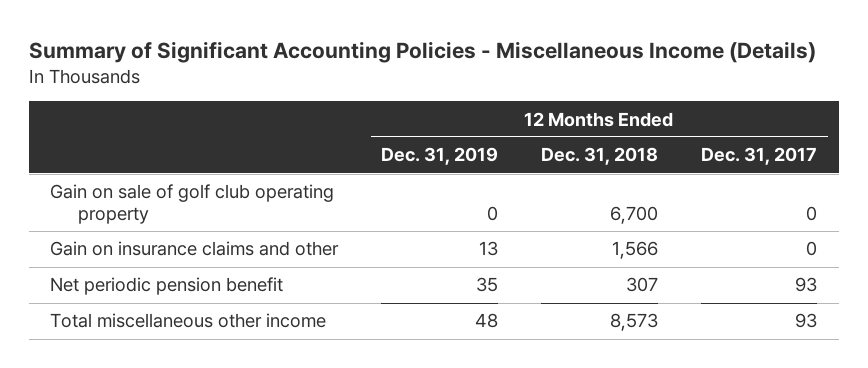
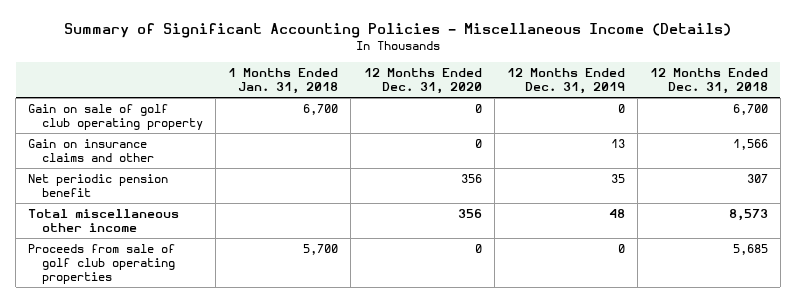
[701,147,818,166] Dec. 31, 2017 -> none
none -> [228,68,339,95] 1 Months Ended Jan. 31, 2018
none -> [363,68,482,95] 12 Months Ended Dec. 31, 2020
none -> [28,243,176,285] Proceeds from sale of golf club operating properties

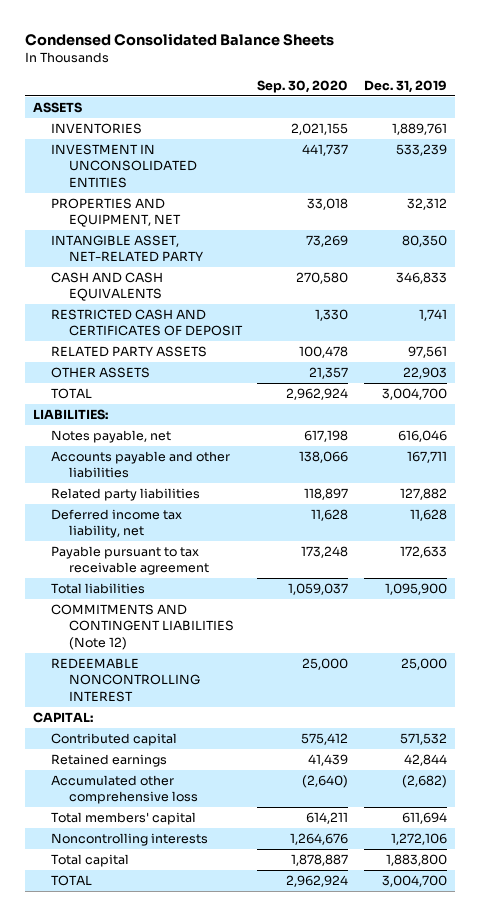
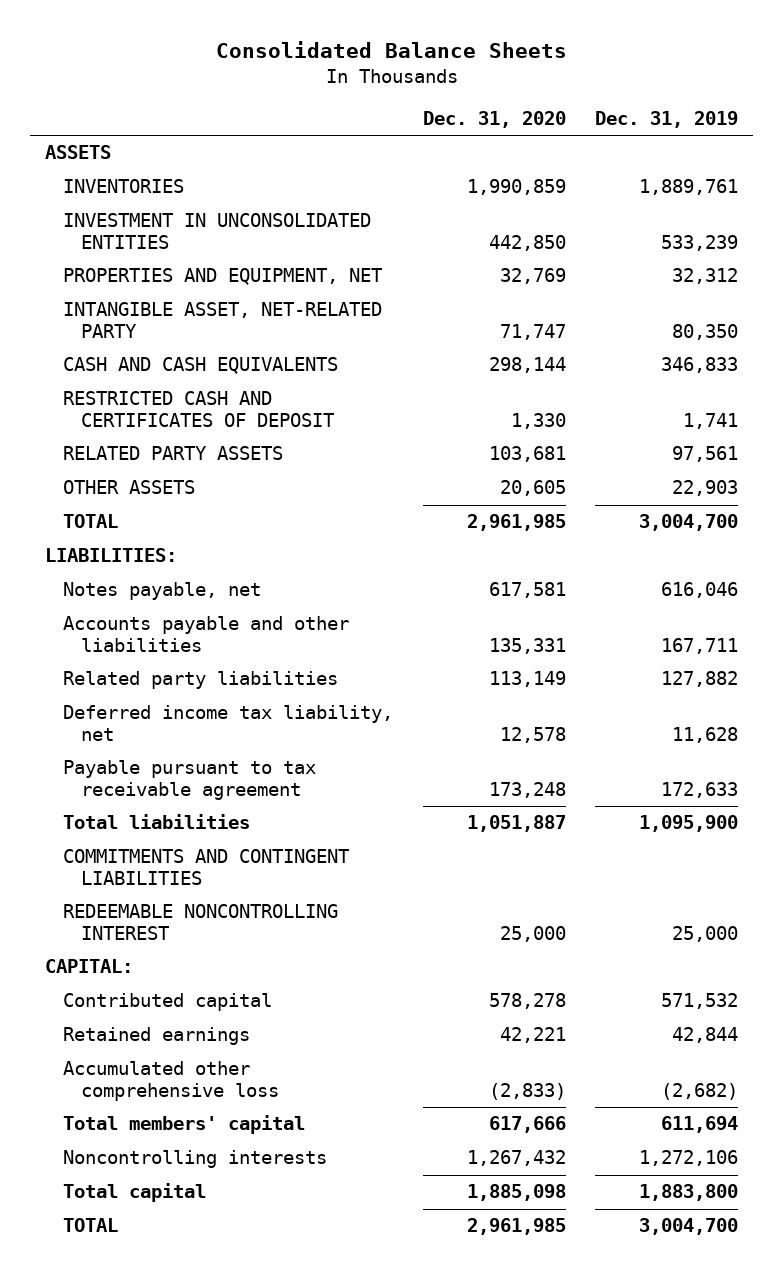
[25,32,335,46] Condensed Consolidated Balance Sheets -> [215,41,567,59] Consolidated Balance Sheets
[257,79,349,93] Sep. 30, 2020 -> none
none -> [422,110,566,128] Dec. 31, 2020
[50,604,234,650] COMMITMENTS AND CONTINGENT LIABILITIES (Note 12) -> [63,849,350,886] COMMITMENTS AND CONTINGENT LIABILITIES

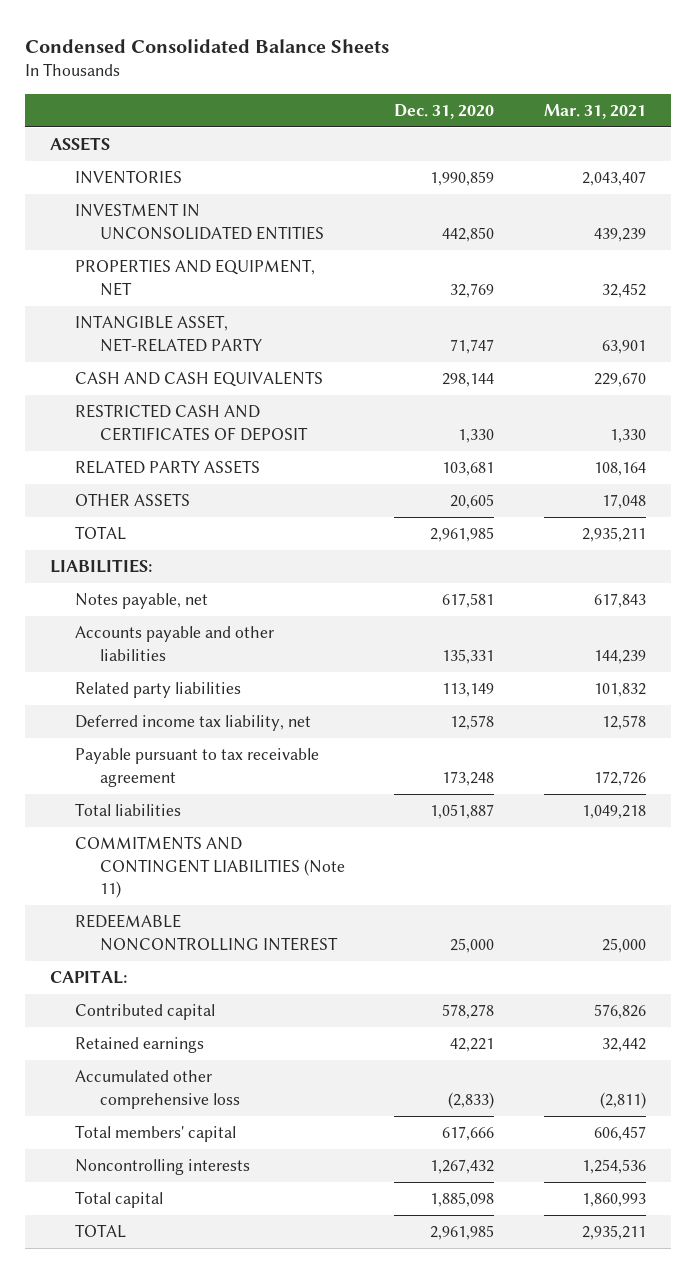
[215,41,567,59] Consolidated Balance Sheets -> [25,38,390,53] Condensed Consolidated Balance Sheets
[595,110,739,128] Dec. 31, 2019 -> none
none -> [543,104,646,120] Mar. 31, 2021
[63,849,350,886] COMMITMENTS AND CONTINGENT LIABILITIES -> [74,836,345,899] COMMITMENTS AND CONTINGENT LIABILITIES (Note 11)

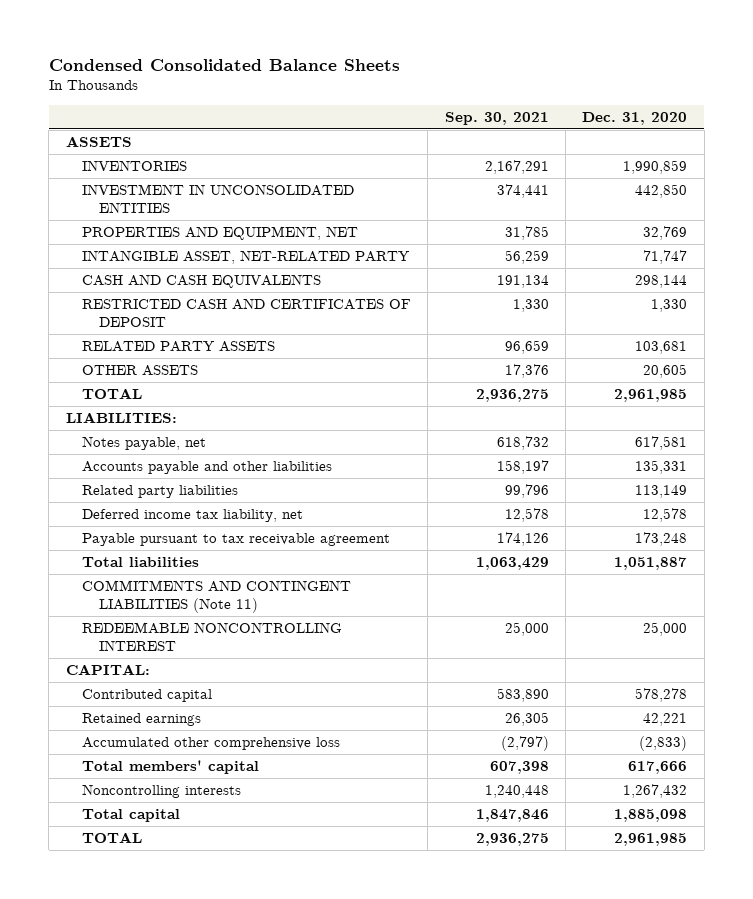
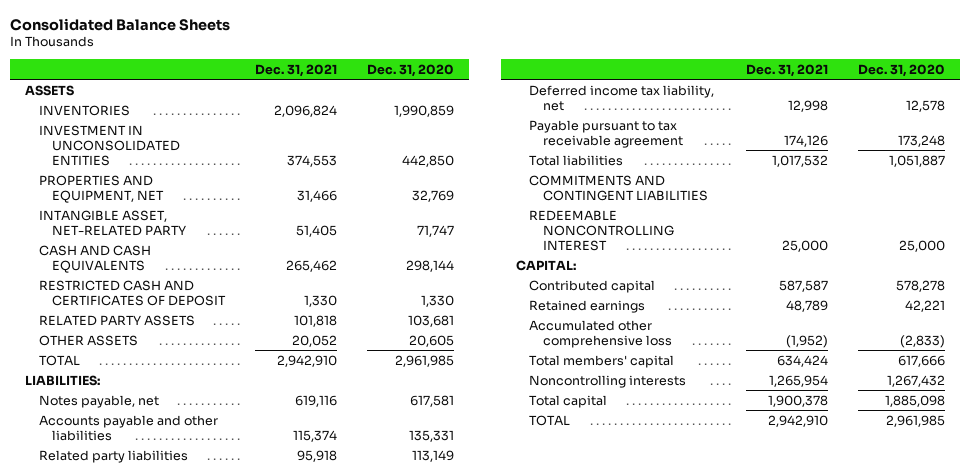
[48,59,400,72] Condensed Consolidated Balance Sheets -> [10,17,231,31] Consolidated Balance Sheets
[444,111,549,125] Sep. 30, 2021 -> none
none -> [255,63,338,77] Dec. 31, 2021
[82,579,352,614] COMMITMENTS AND CONTINGENT LIABILITIES (Note 11) -> [529,174,708,201] COMMITMENTS AND CONTINGENT LIABILITIES

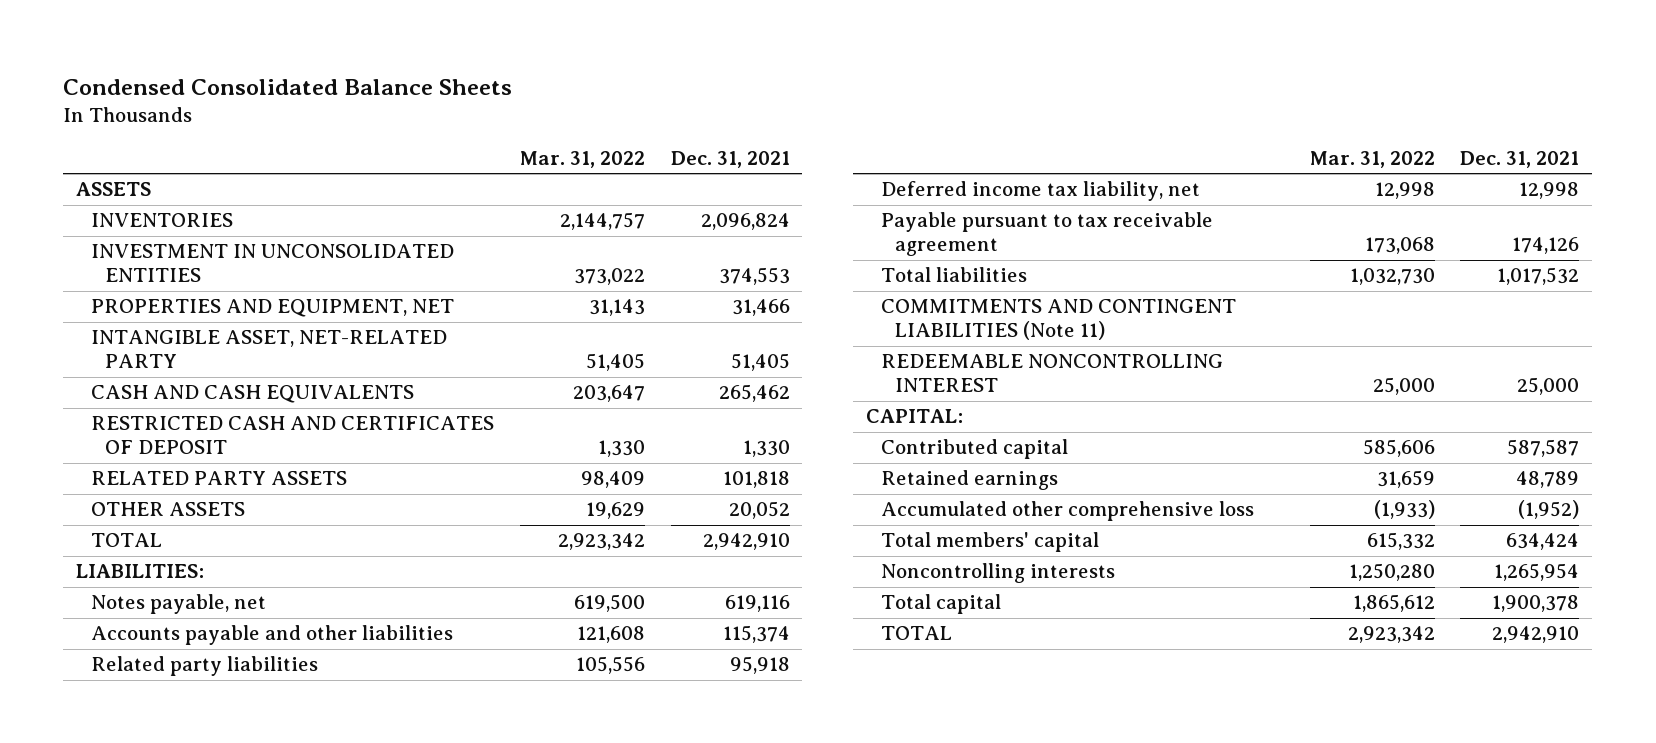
[10,17,231,31] Consolidated Balance Sheets -> [63,78,513,95] Condensed Consolidated Balance Sheets
[367,63,455,77] Dec. 31, 2020 -> none
none -> [519,150,645,168] Mar. 31, 2022
[529,174,708,201] COMMITMENTS AND CONTINGENT LIABILITIES -> [880,299,1236,341] COMMITMENTS AND CONTINGENT LIABILITIES (Note 11)

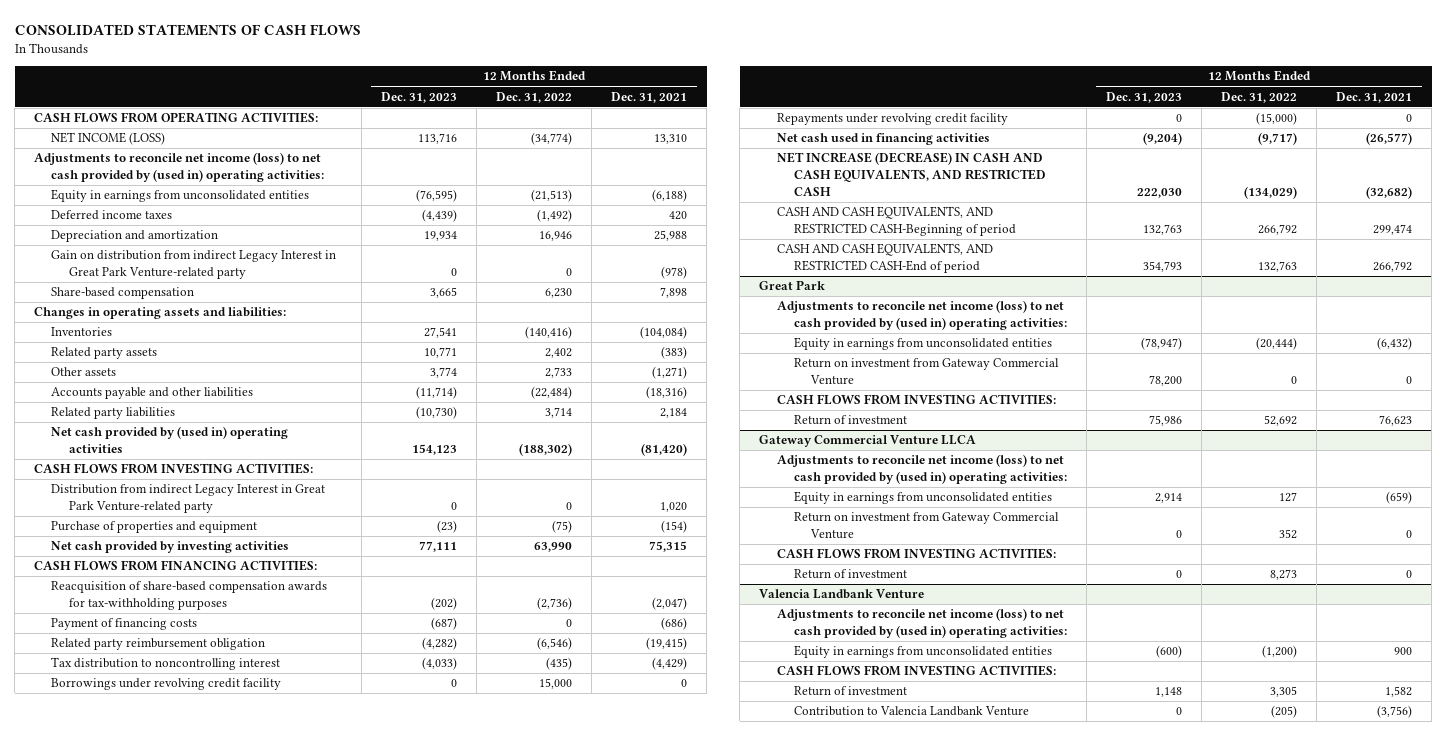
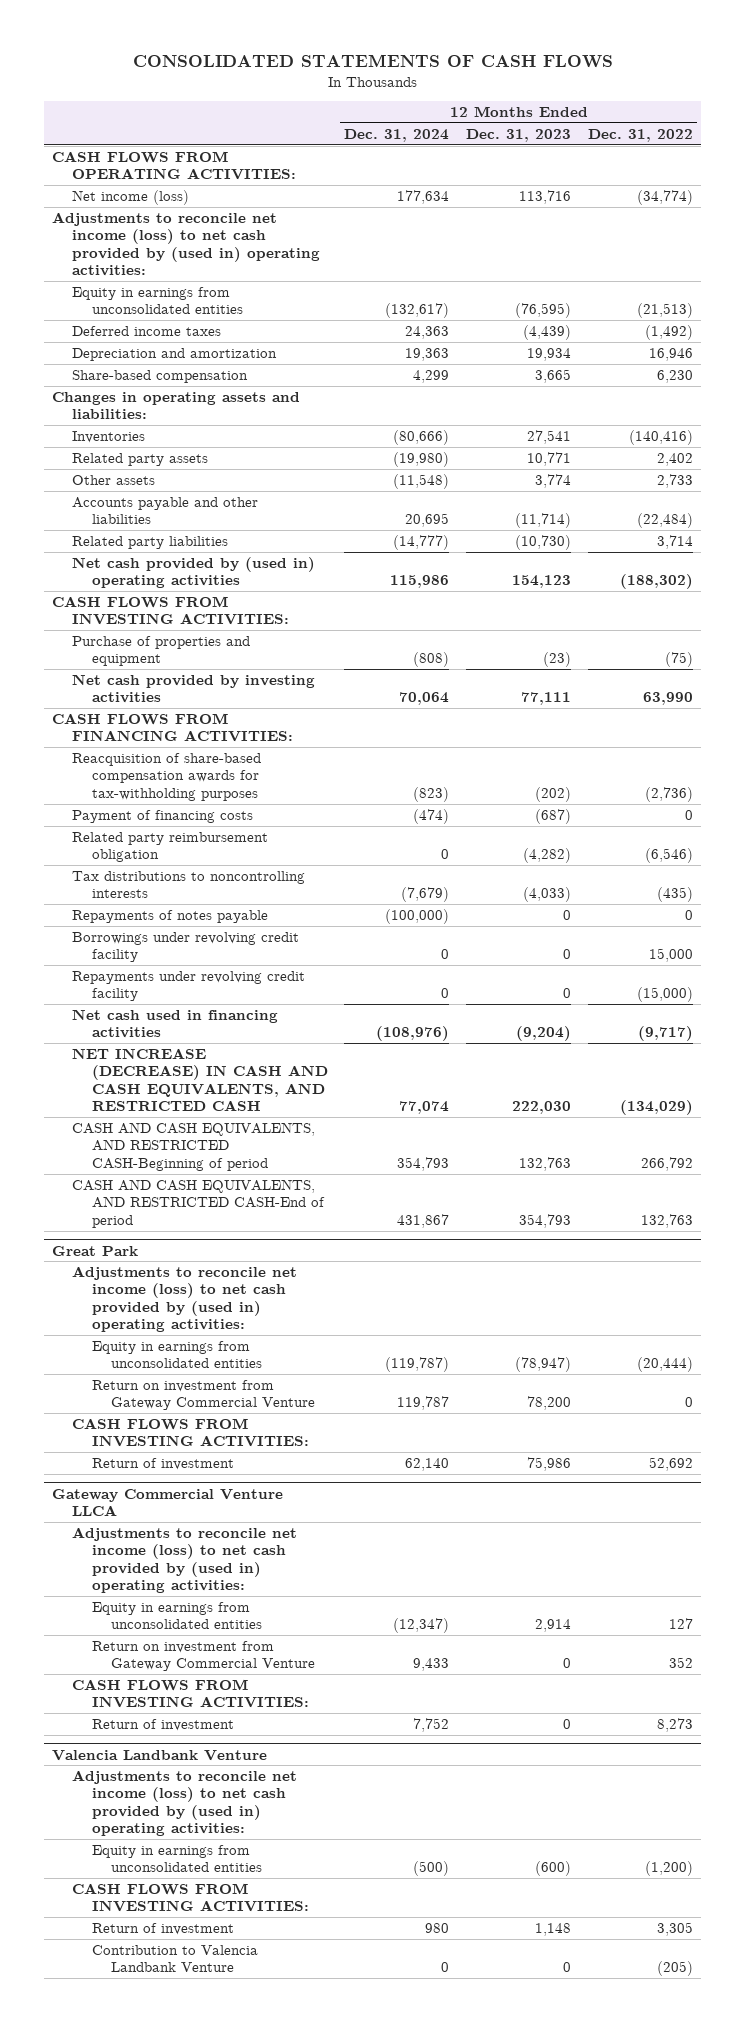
[611,91,688,103] Dec. 31, 2021 -> none
none -> [344,128,450,142] Dec. 31, 2024
[51,132,166,146] NET INCOME (LOSS) -> [72,189,190,205] Net income (loss)
[51,250,337,280] Gain on distribution from indirect Legacy Interest in Great Park Venture-related party -> none
[51,484,326,514] Distribution from indirect Legacy Interest in Great Park Venture-related party -> none
[51,657,281,671] Tax distribution to noncontrolling interest -> [72,870,306,899] Tax distributions to noncontrolling interests
none -> [72,909,269,923] Repayments of notes payable

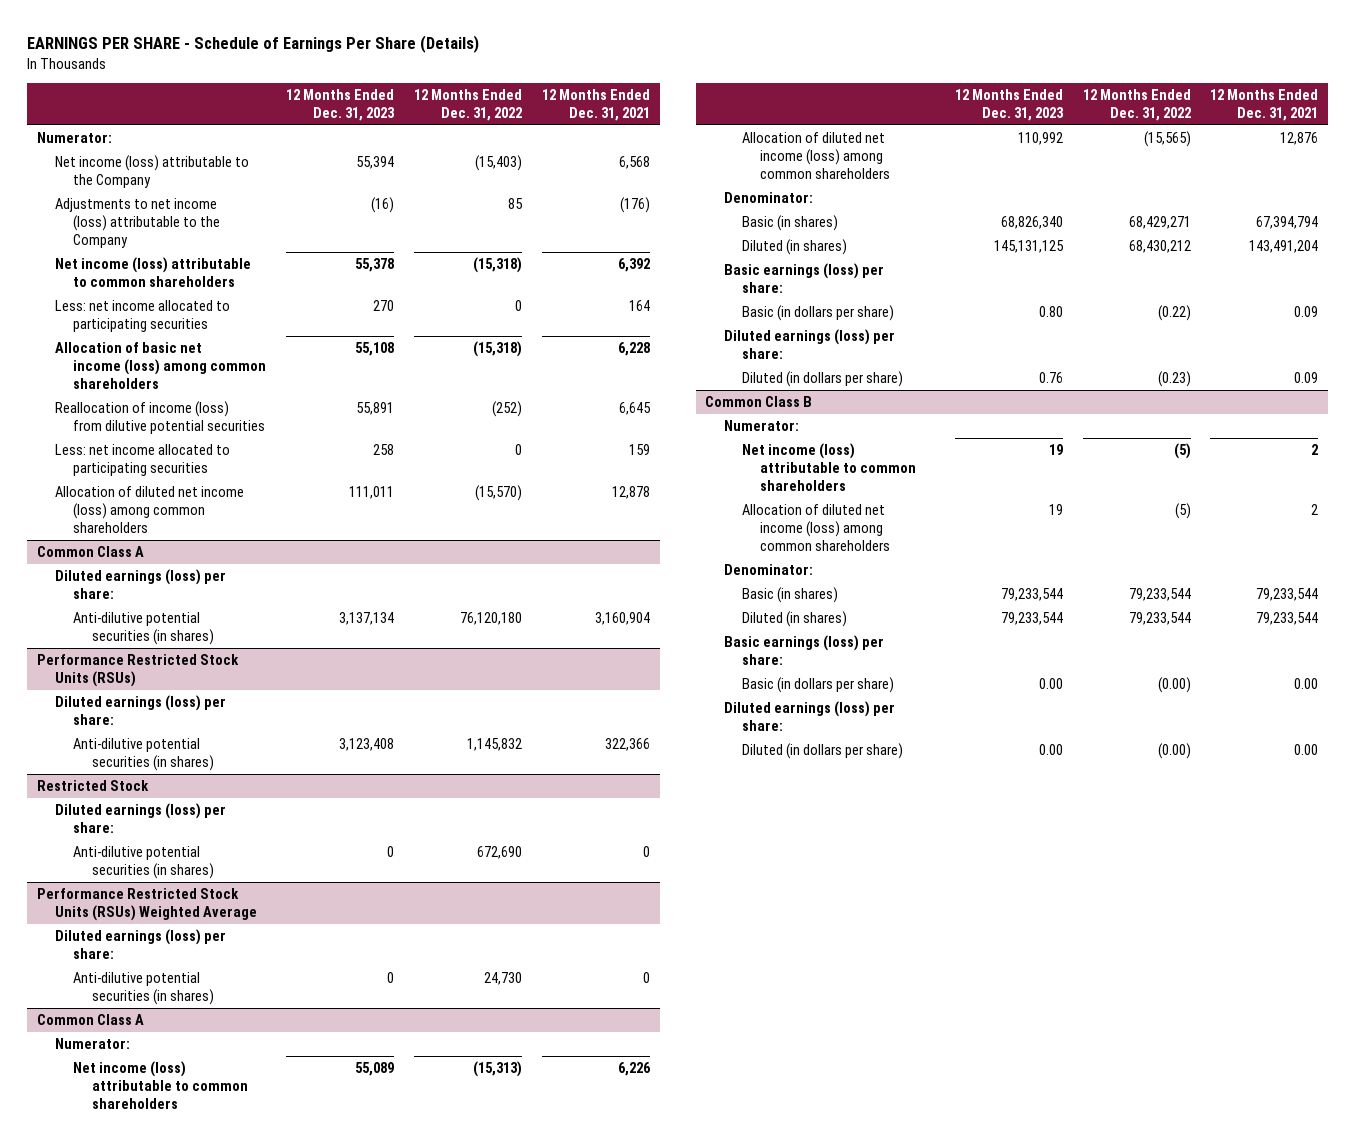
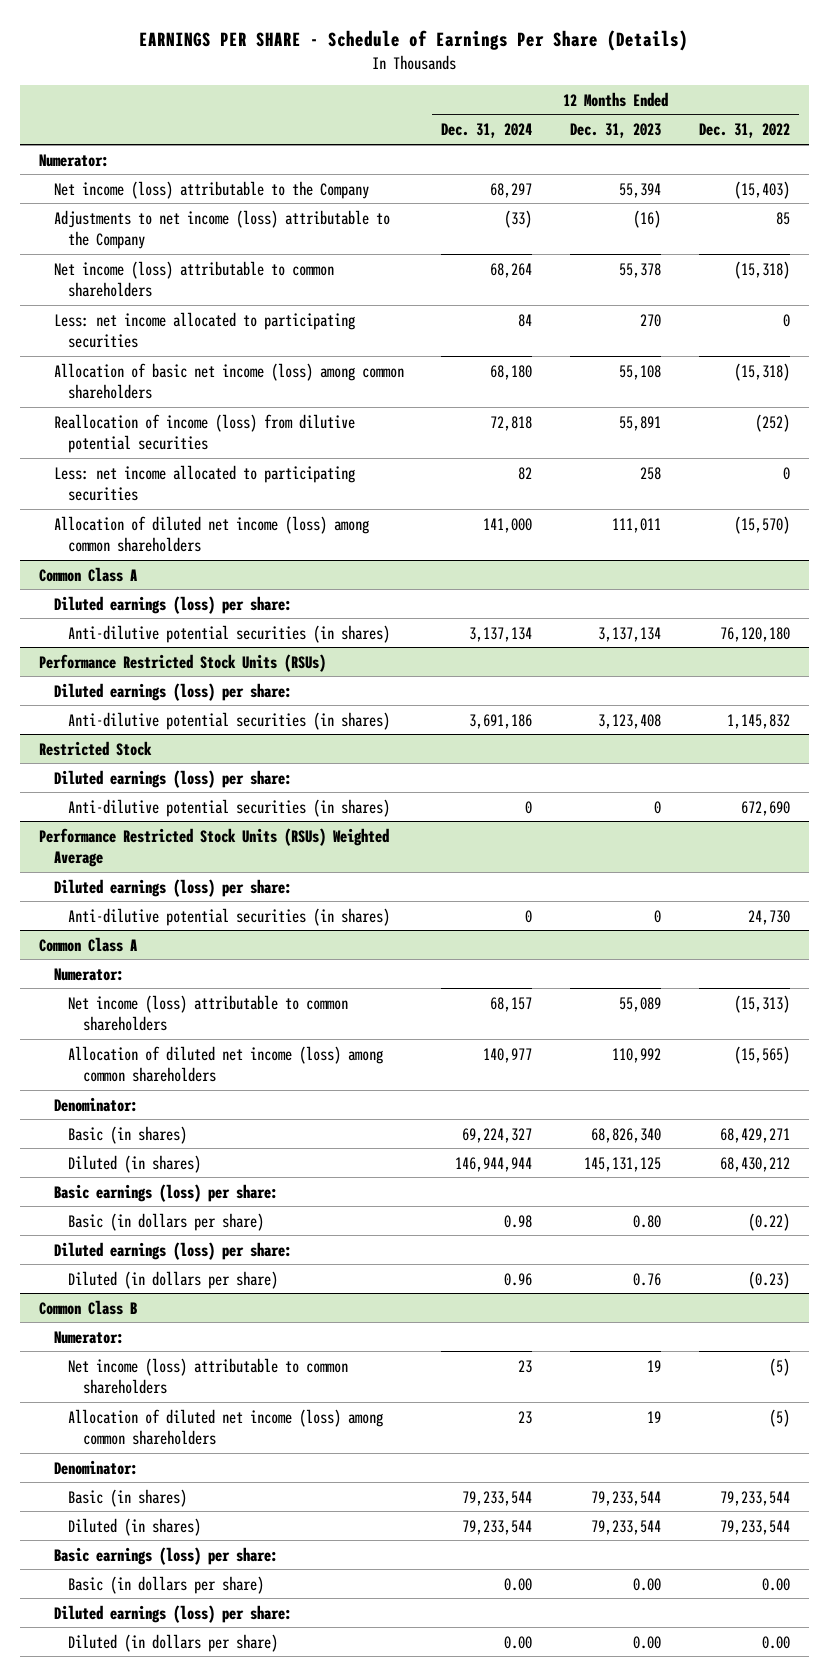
[541,88,650,121] 12 Months Ended Dec. 31, 2021 -> none
none -> [441,123,533,139] Dec. 31, 2024
[1157,676,1191,693] (0.00) -> [761,1577,790,1591] 0.00
[1157,742,1191,759] (0.00) -> [761,1635,790,1649] 0.00

